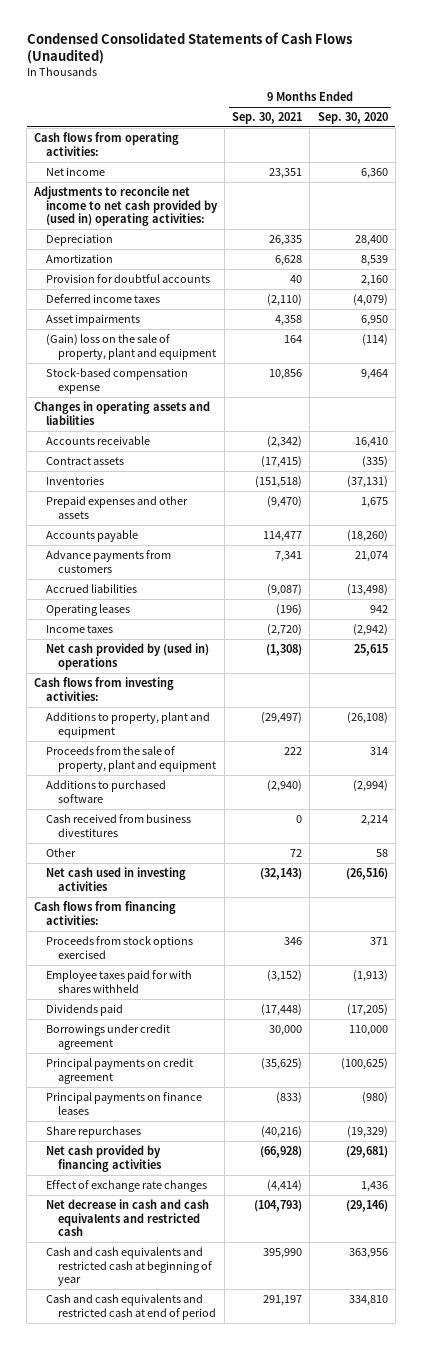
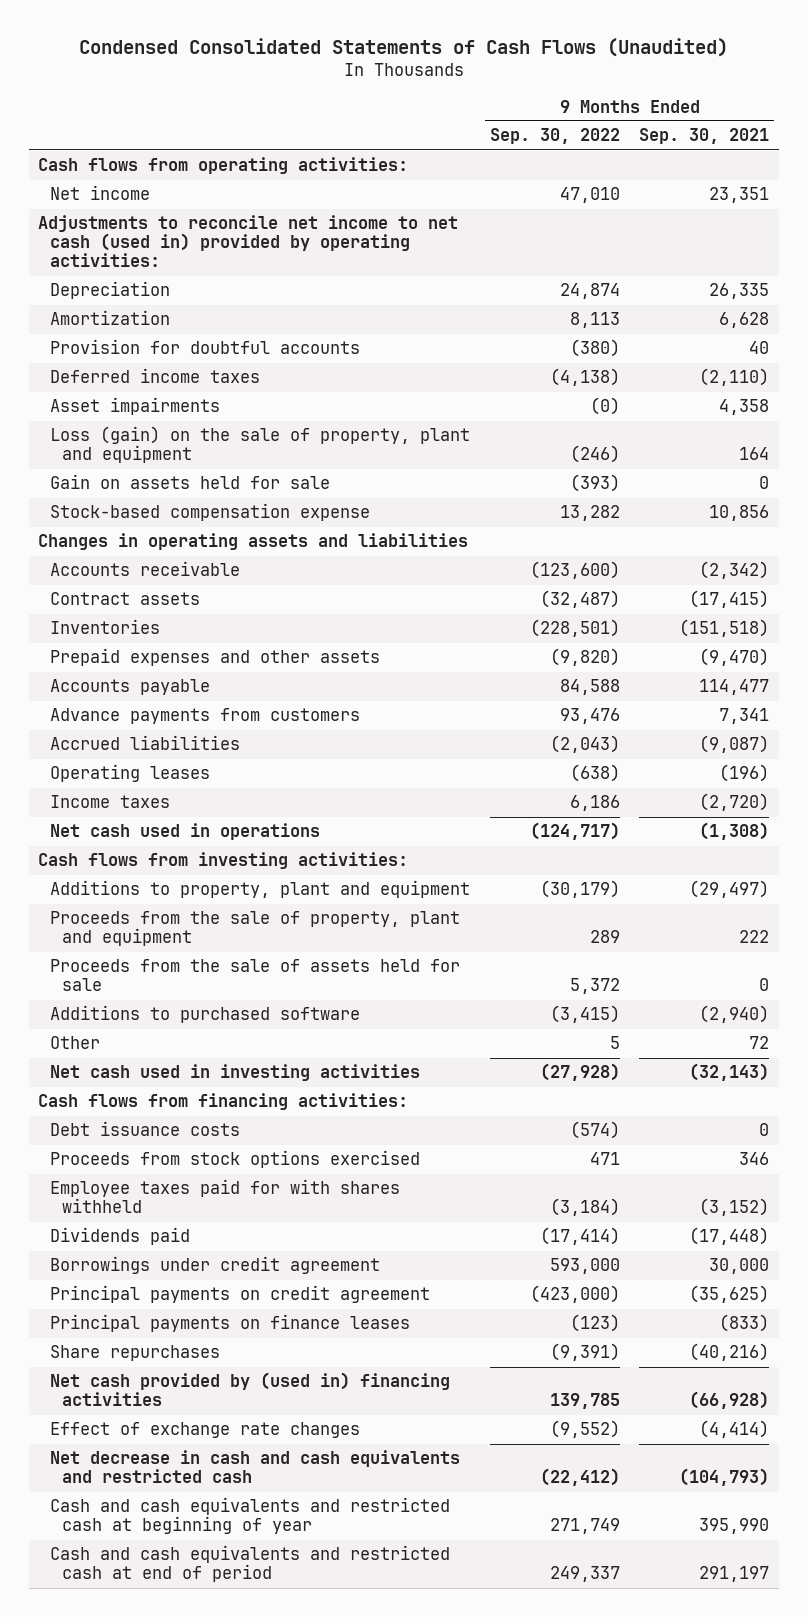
[317,112,388,125] Sep. 30, 2020 -> none
none -> [489,128,620,145] Sep. 30, 2022
[33,185,219,227] Adjustments to reconcile net income to net cash provided by (used in) operating activities: -> [38,215,459,268] Adjustments to reconcile net income to net cash (used in) provided by operating activities:
[46,333,216,360] (Gain) loss on the sale of property, plant and equipment -> [50,426,471,464] Loss (gain) on the sale of property, plant and equipment
none -> [50,474,331,490] Gain on assets held for sale
[46,642,210,670] Net cash provided by (used in) operations -> [50,823,321,841] Net cash used in operations
none -> [50,959,461,992] Proceeds from the sale of assets held for sale
[46,813,192,837] Cash received from business divestitures -> none
none -> [50,1121,241,1137] Debt issuance costs
[46,1144,162,1172] Net cash provided by financing activities -> [50,1372,451,1407] Net cash provided by (used in) financing activities

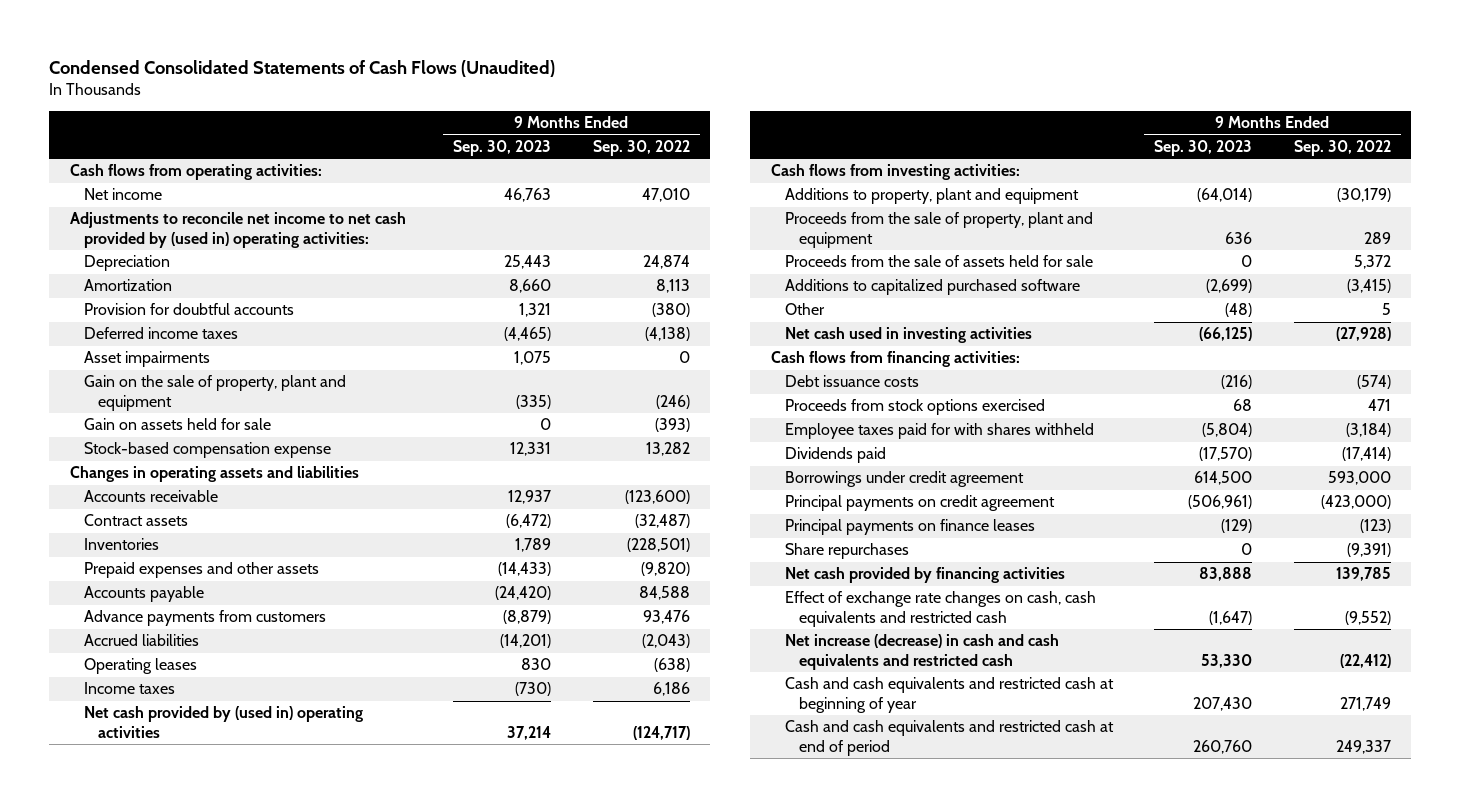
[639,128,770,145] Sep. 30, 2021 -> none
none -> [453,139,552,156] Sep. 30, 2023
[38,215,459,268] Adjustments to reconcile net income to net cash (used in) provided by operating activities: -> [69,212,406,248] Adjustments to reconcile net income to net cash provided by (used in) operating activities:
[589,397,620,416] (0) -> [678,351,690,364] 0
[50,426,471,464] Loss (gain) on the sale of property, plant and equipment -> [83,375,346,411] Gain on the sale of property, plant and equipment
[50,823,321,841] Net cash used in operations -> [83,706,363,738] Net cash provided by (used in) operating activities
[50,1005,361,1024] Additions to purchased software -> [784,279,1080,296] Additions to capitalized purchased software
[50,1372,451,1407] Net cash provided by (used in) financing activities -> [784,567,1065,584] Net cash provided by financing activities
[50,1422,361,1439] Effect of exchange rate changes -> [784,591,1096,627] Effect of exchange rate changes on cash, cash equivalents and restricted cash
[50,1450,461,1484] Net decrease in cash and cash equivalents and restricted cash -> [784,634,1059,670] Net increase (decrease) in cash and cash equivalents and restricted cash

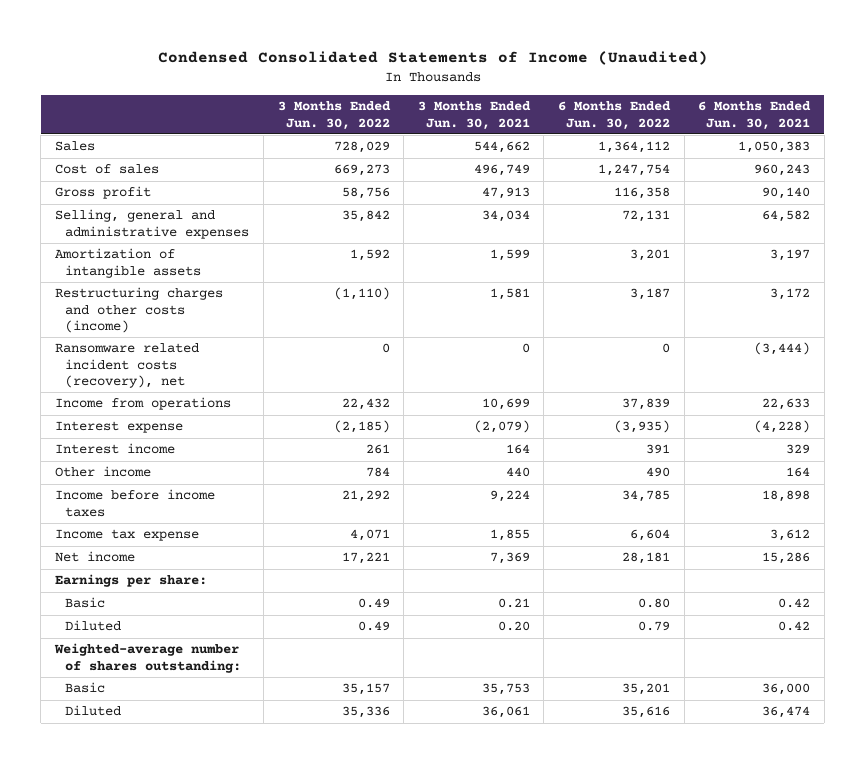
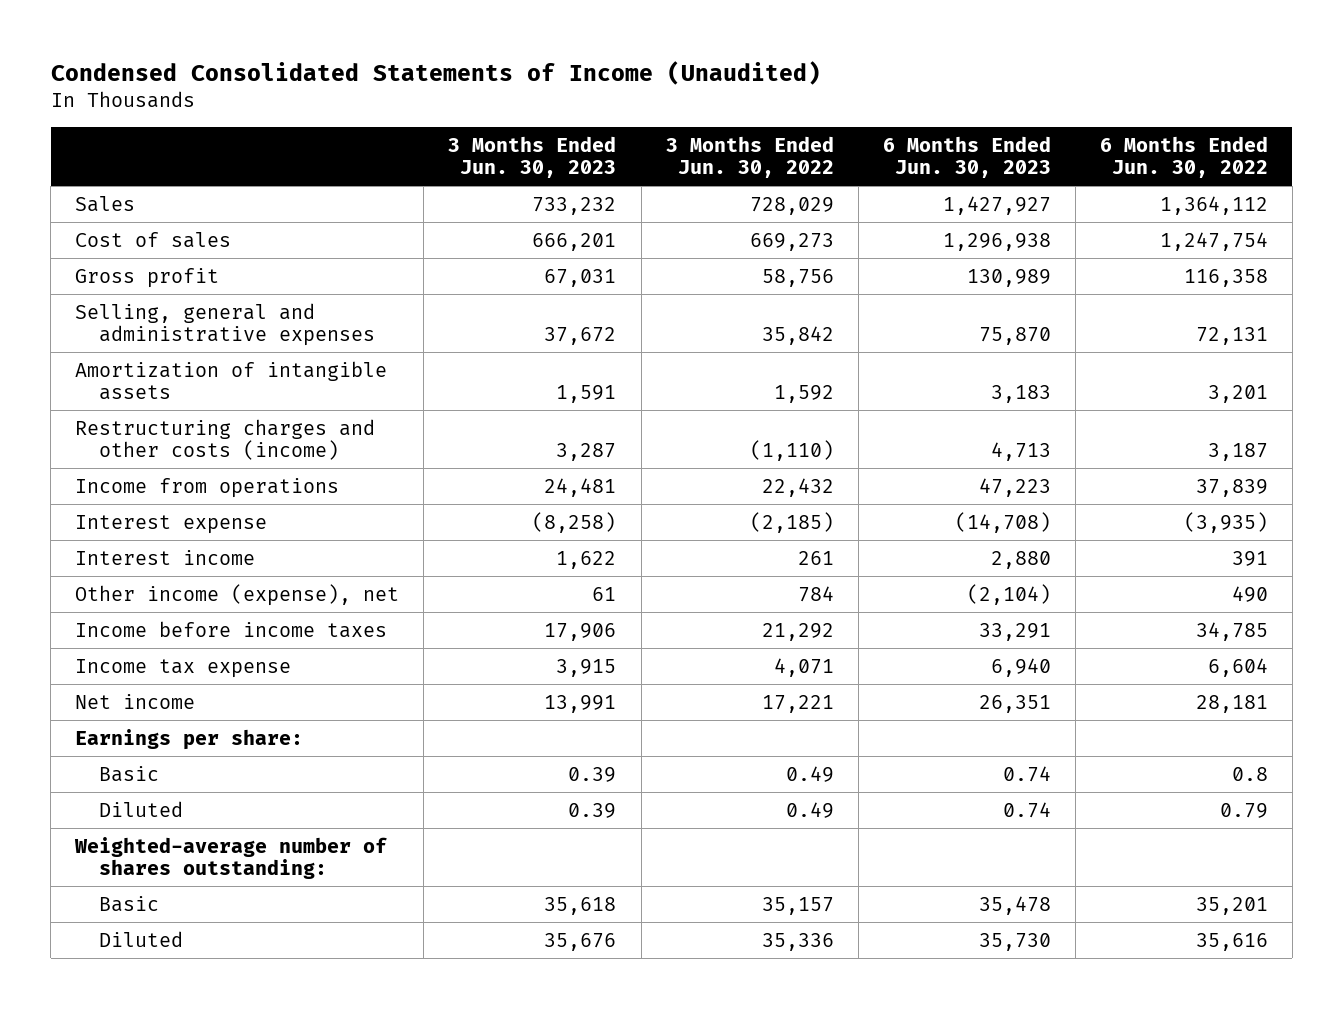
[417,101,531,130] 3 Months Ended Jun. 30, 2021 -> none
[698,101,812,130] 6 Months Ended Jun. 30, 2021 -> none
none -> [448,135,617,179] 3 Months Ended Jun. 30, 2023
none -> [882,135,1051,179] 6 Months Ended Jun. 30, 2023
[55,343,200,389] Ransomware related incident costs (recovery), net -> none
[55,466,152,478] Other income -> [75,583,400,606] Other income (expense), net
[637,598,670,609] 0.80 -> [1231,766,1268,781] 0.8

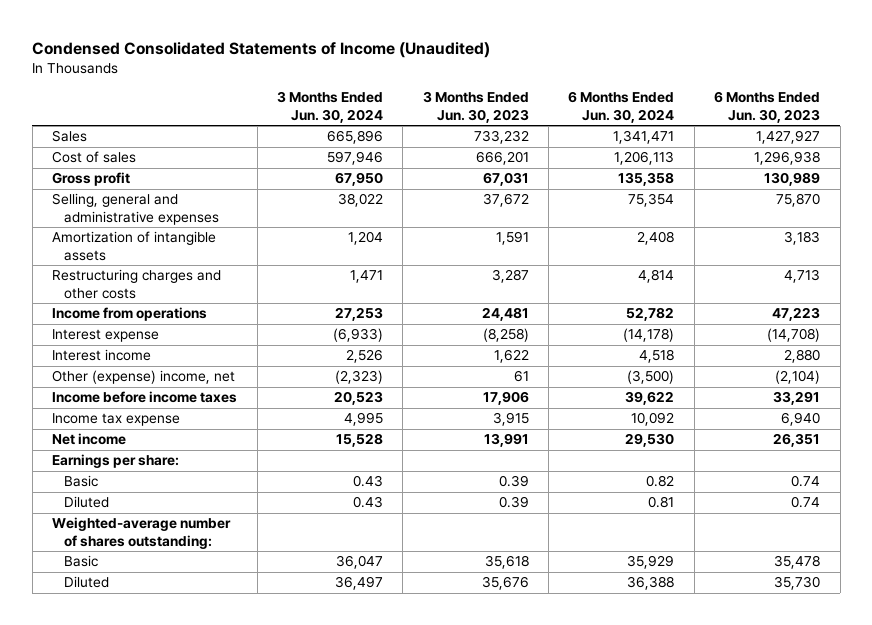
[665,135,834,179] 3 Months Ended Jun. 30, 2022 -> none
[1099,135,1268,179] 6 Months Ended Jun. 30, 2022 -> none
none -> [276,91,383,123] 3 Months Ended Jun. 30, 2024
none -> [568,91,675,123] 6 Months Ended Jun. 30, 2024
[75,418,376,461] Restructuring charges and other costs (income) -> [52,269,222,299] Restructuring charges and other costs
[75,583,400,606] Other income (expense), net -> [52,370,236,385] Other (expense) income, net

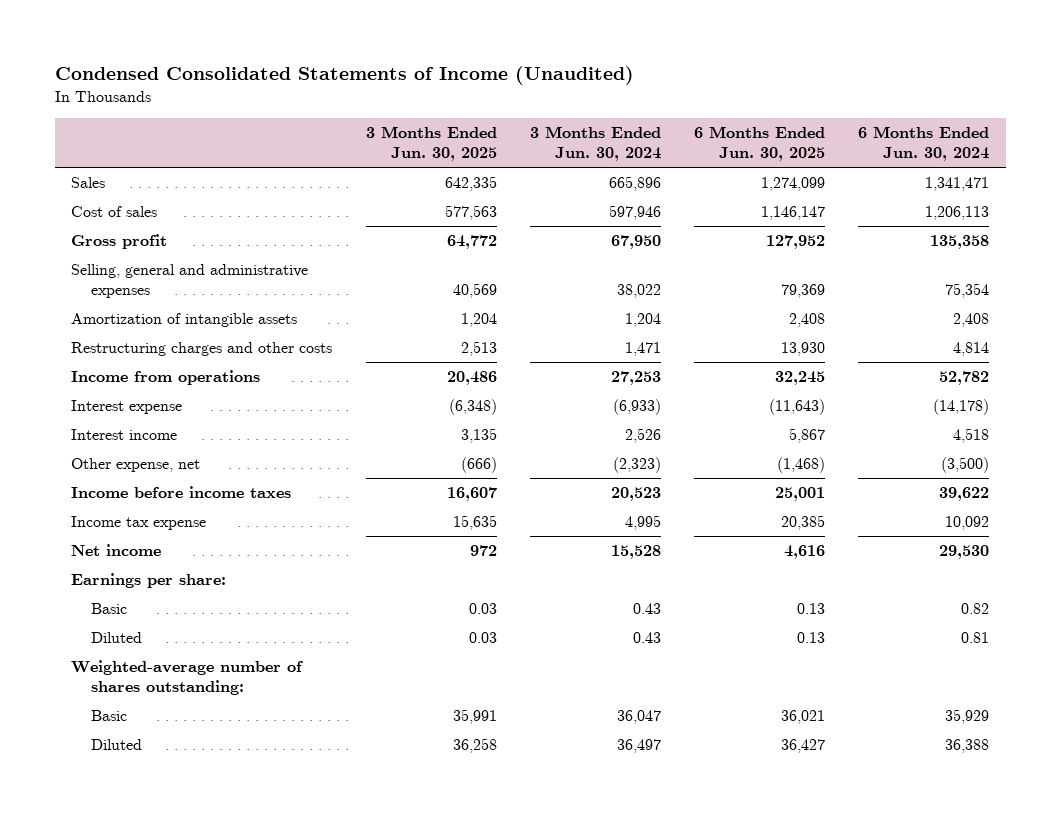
[422,91,529,123] 3 Months Ended Jun. 30, 2023 -> none
[714,91,821,123] 6 Months Ended Jun. 30, 2023 -> none
none -> [365,126,497,162] 3 Months Ended Jun. 30, 2025
none -> [694,126,826,162] 6 Months Ended Jun. 30, 2025
[52,370,236,385] Other (expense) income, net -> [71,458,201,473] Other expense, net

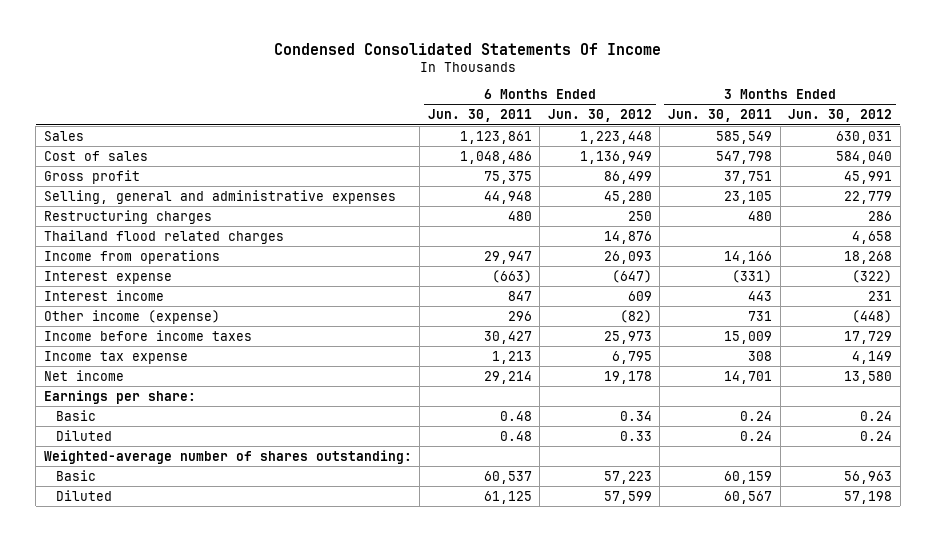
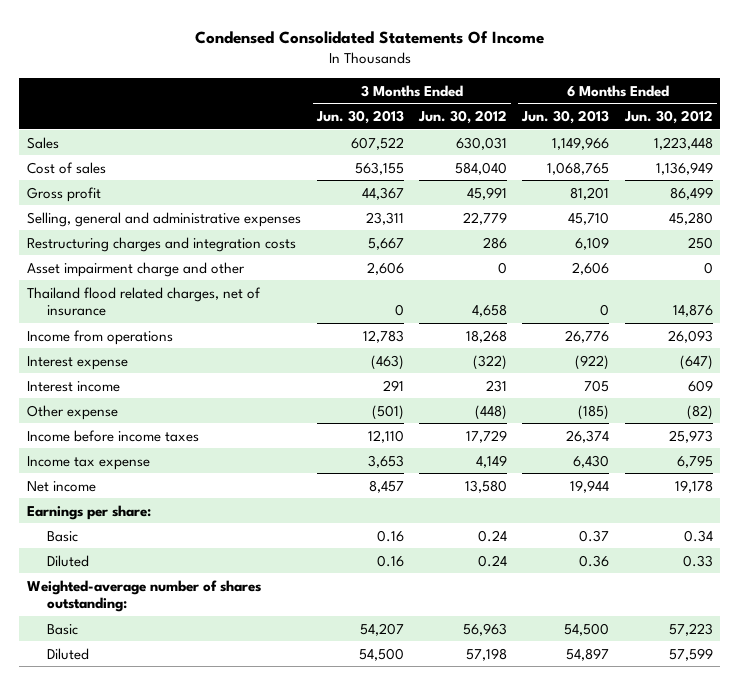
[427,109,532,123] Jun. 30, 2011 -> none
[668,109,773,123] Jun. 30, 2011 -> none
none -> [315,109,404,124] Jun. 30, 2013
none -> [521,109,610,124] Jun. 30, 2013
[43,209,212,224] Restructuring charges -> [27,236,297,252] Restructuring charges and integration costs
none -> [27,261,246,277] Asset impairment charge and other
[43,229,284,244] Thailand flood related charges -> [27,286,262,317] Thailand flood related charges, net of insurance
[43,309,220,324] Other income (expense) -> [27,404,119,420] Other expense

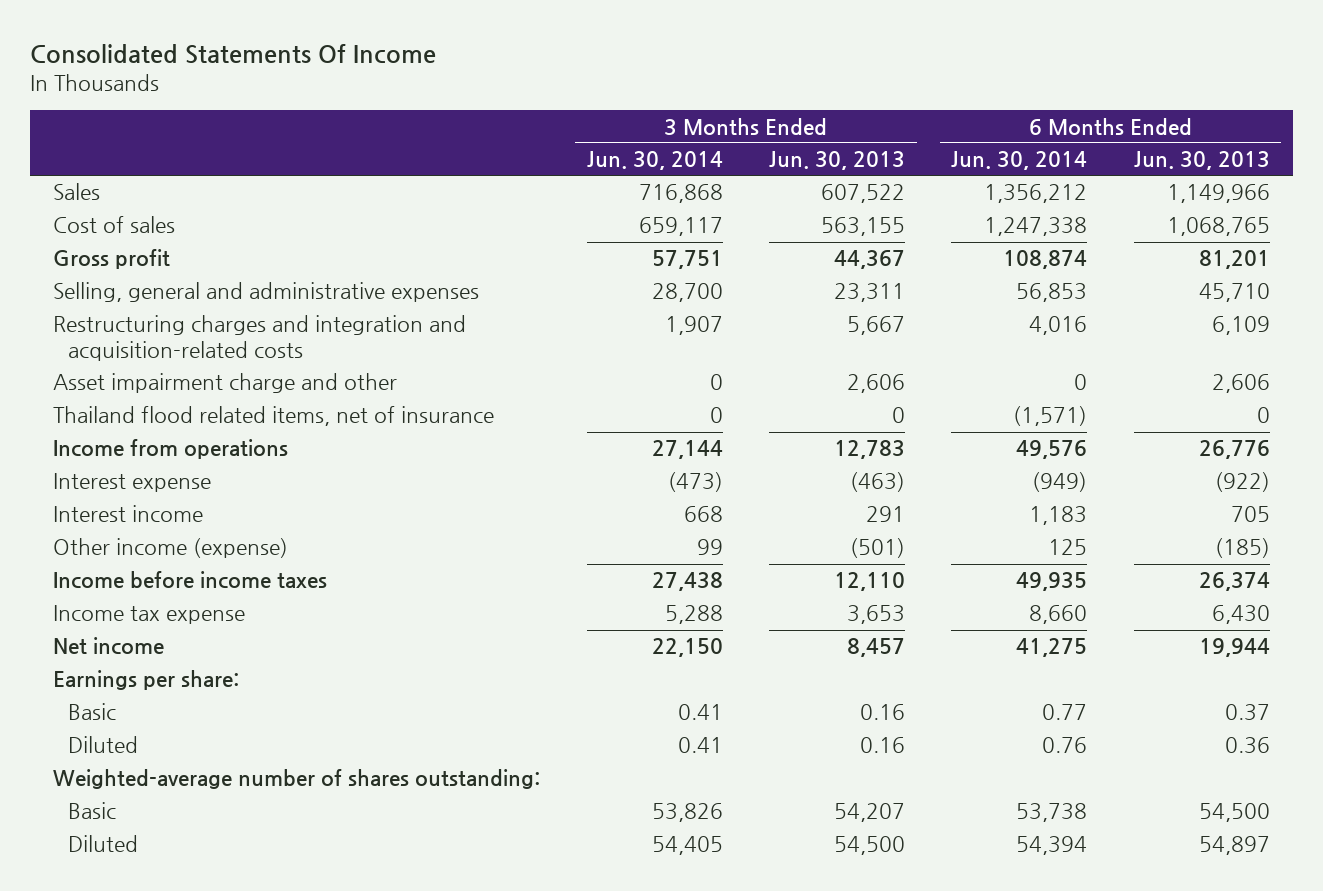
[194,30,544,44] Condensed Consolidated Statements Of Income -> [30,43,437,64] Consolidated Statements Of Income
[417,109,507,124] Jun. 30, 2012 -> none
[623,109,713,124] Jun. 30, 2012 -> none
none -> [586,151,723,171] Jun. 30, 2014
none -> [951,151,1088,171] Jun. 30, 2014
[27,236,297,252] Restructuring charges and integration costs -> [53,315,467,361] Restructuring charges and integration and acquisition-related costs
[27,286,262,317] Thailand flood related charges, net of insurance -> [53,406,495,427] Thailand flood related items, net of insurance
[27,404,119,420] Other expense -> [53,538,289,559] Other income (expense)

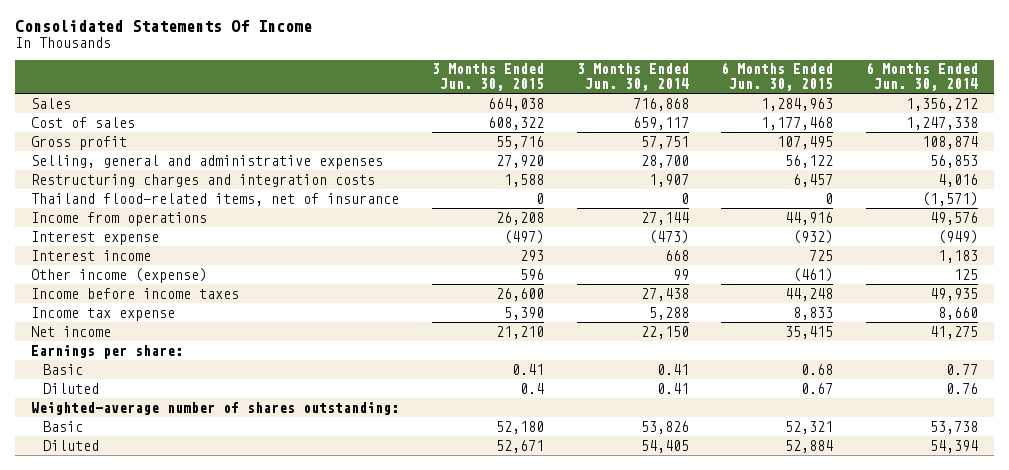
[769,151,906,171] Jun. 30, 2013 -> none
[1133,151,1270,171] Jun. 30, 2013 -> none
none -> [431,63,544,92] 3 Months Ended Jun. 30, 2015
none -> [721,62,834,92] 6 Months Ended Jun. 30, 2015
[53,373,398,394] Asset impairment charge and other -> none
[53,315,467,361] Restructuring charges and integration and acquisition-related costs -> [30,173,375,187] Restructuring charges and integration costs
[53,406,495,427] Thailand flood related items, net of insurance -> [30,192,399,206] Thailand flood-related items, net of insurance

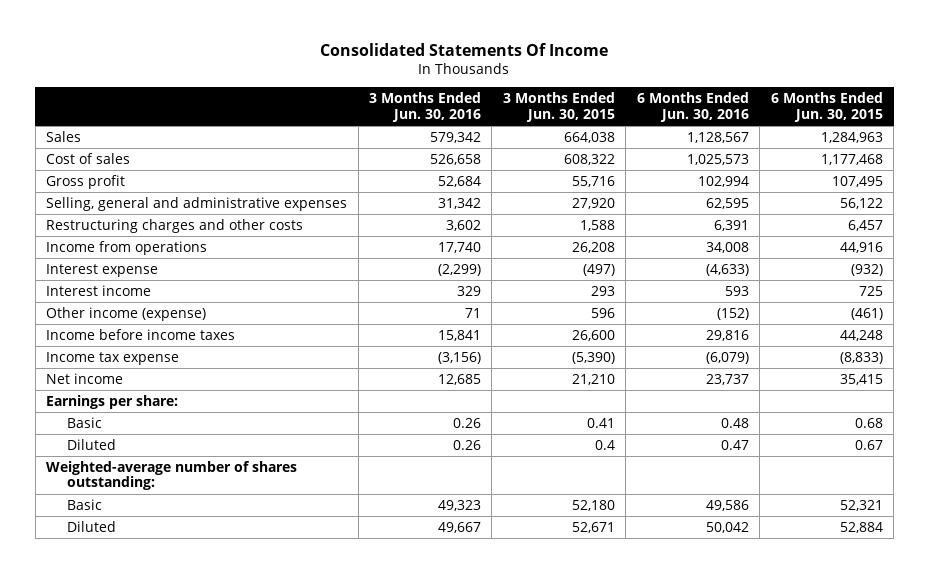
[576,63,689,92] 3 Months Ended Jun. 30, 2014 -> none
[866,62,979,92] 6 Months Ended Jun. 30, 2014 -> none
none -> [368,92,481,122] 3 Months Ended Jun. 30, 2016
none -> [636,92,749,122] 6 Months Ended Jun. 30, 2016
[30,192,399,206] Thailand flood-related items, net of insurance -> none
[30,173,375,187] Restructuring charges and integration costs -> [46,218,304,233] Restructuring charges and other costs
[503,306,544,320] 5,390 -> [571,351,615,364] (5,390)
[793,306,834,320] 8,833 -> [839,351,883,364] (8,833)

